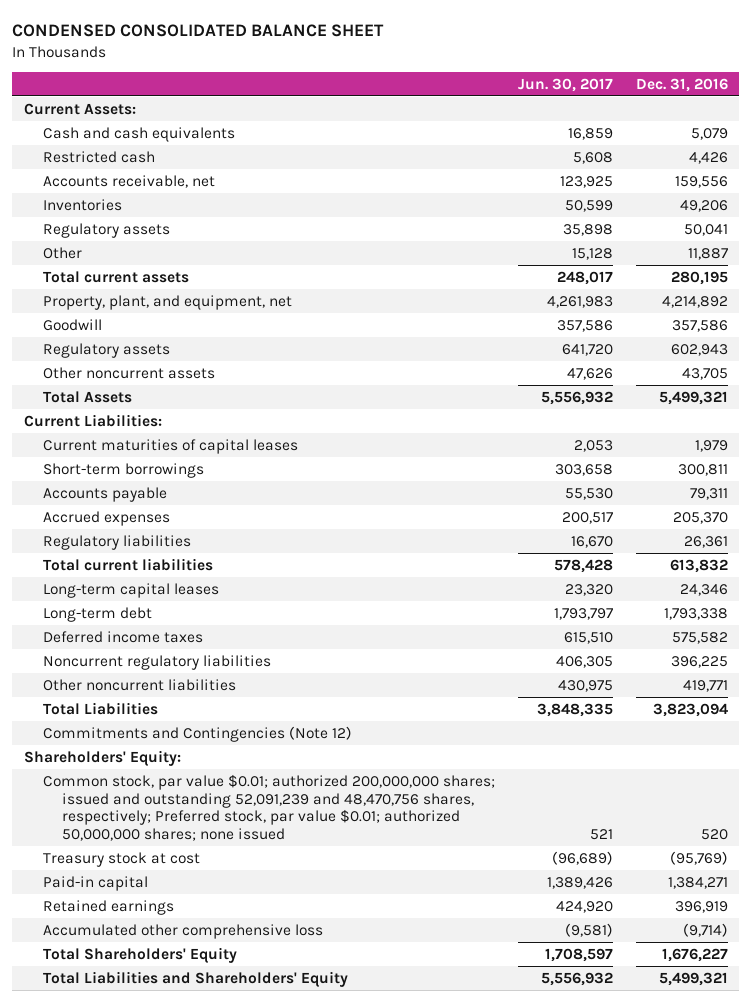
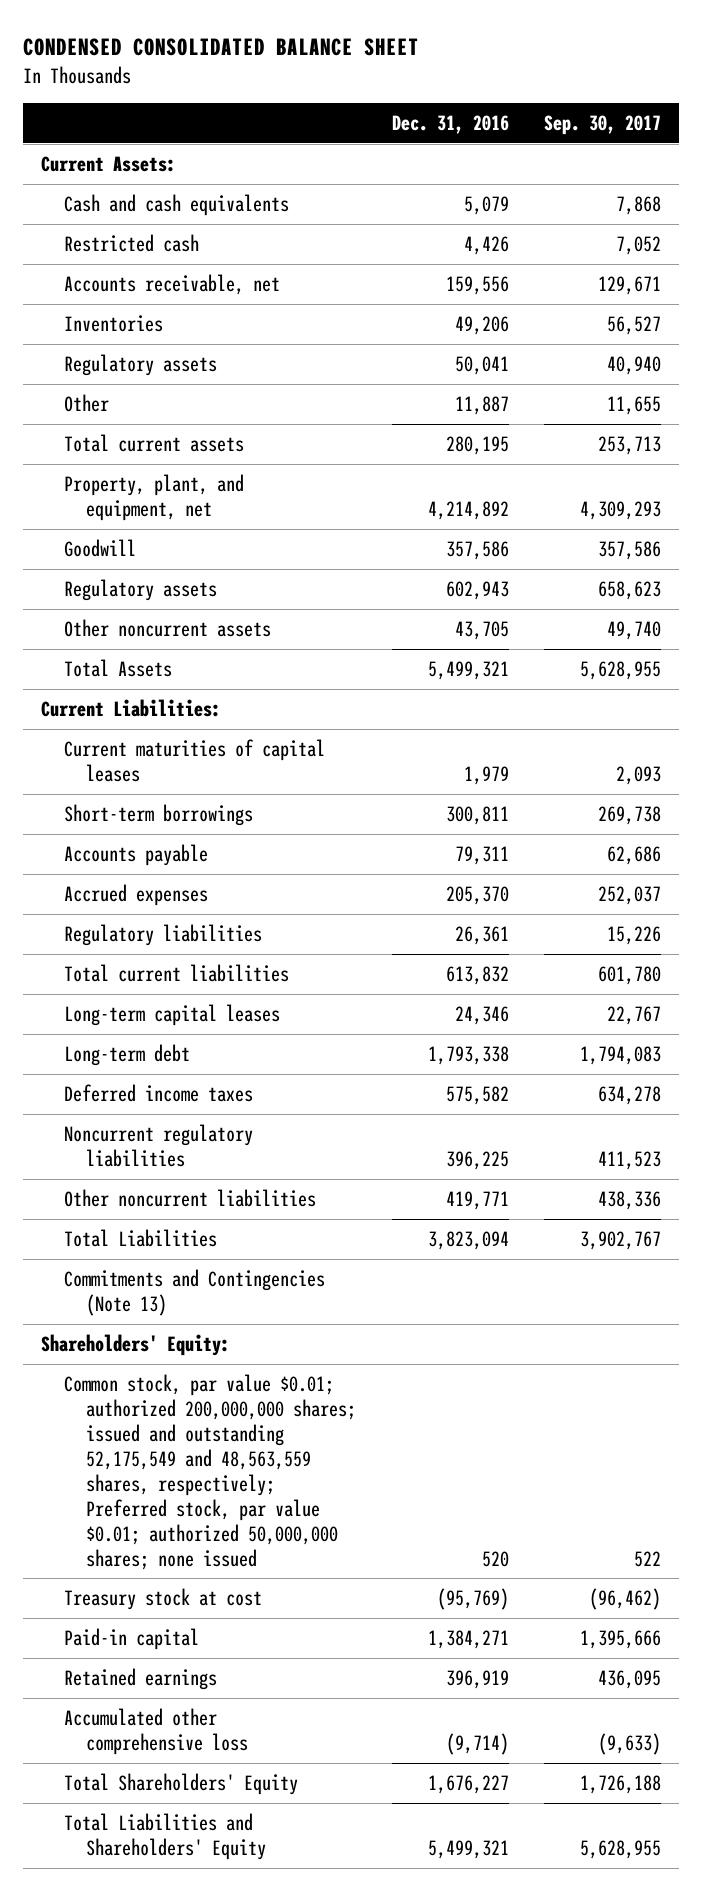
[517,77,613,92] Jun. 30, 2017 -> none
none -> [544,115,662,136] Sep. 30, 2017
[42,725,352,742] Commitments and Contingencies (Note 12) -> [63,1268,325,1316] Commitments and Contingencies (Note 13)
[42,773,495,842] Common stock, par value $0.01; authorized 200,000,000 shares; issued and outstanding 52,091,239 and 48,470,756 shares, respectively; Preferred stock, par value $0.01; authorized 50,000,000 shares; none issued -> [63,1373,356,1570] Common stock, par value $0.01; authorized 200,000,000 shares; issued and outstanding 52,175,549 and 48,563,559 shares, respectively; Preferred stock, par value $0.01; authorized 50,000,000 shares; none issued

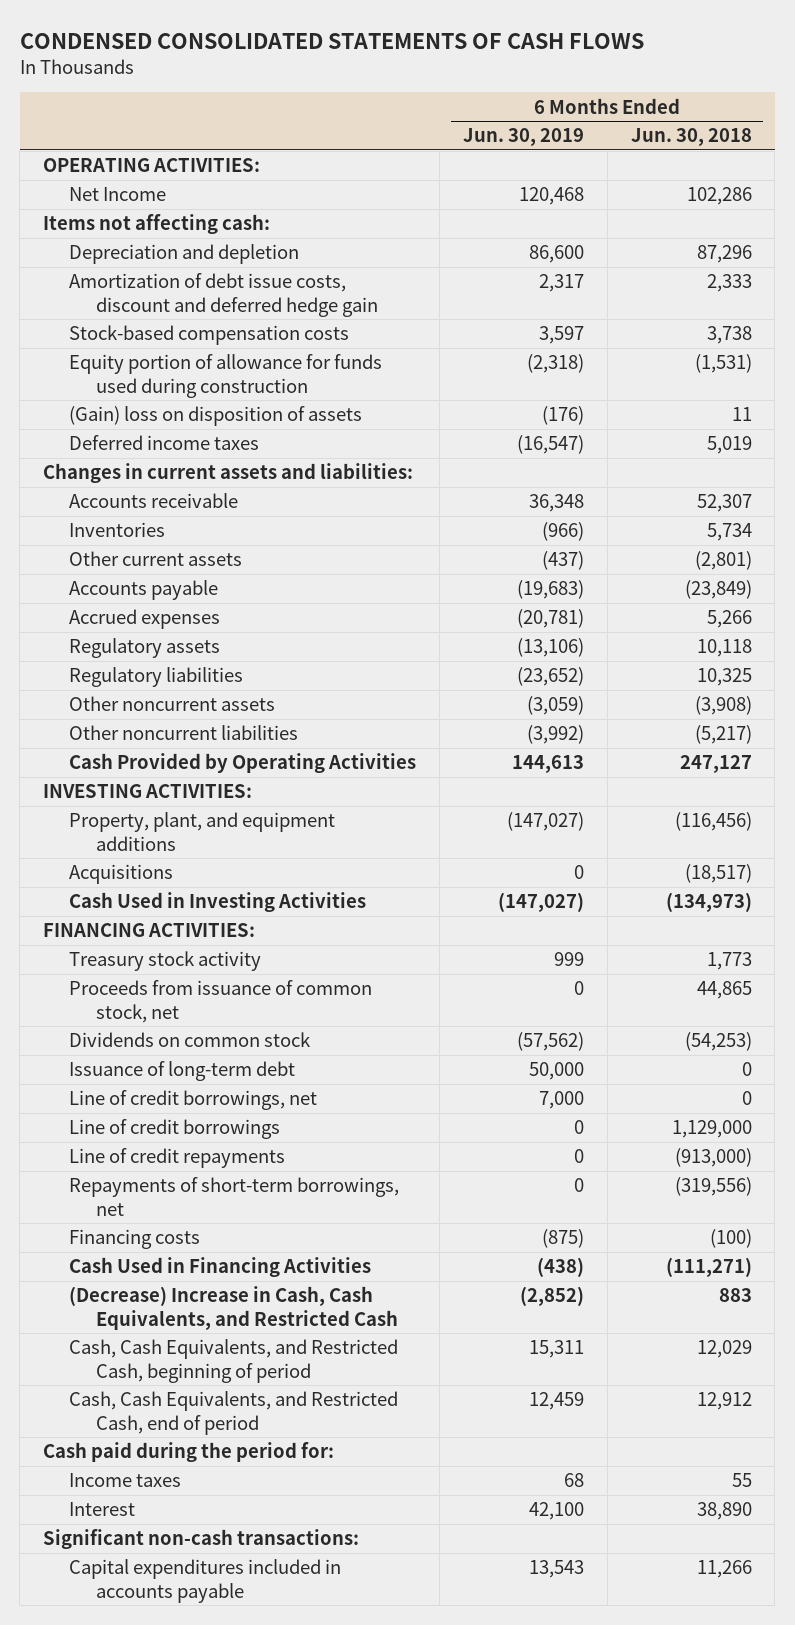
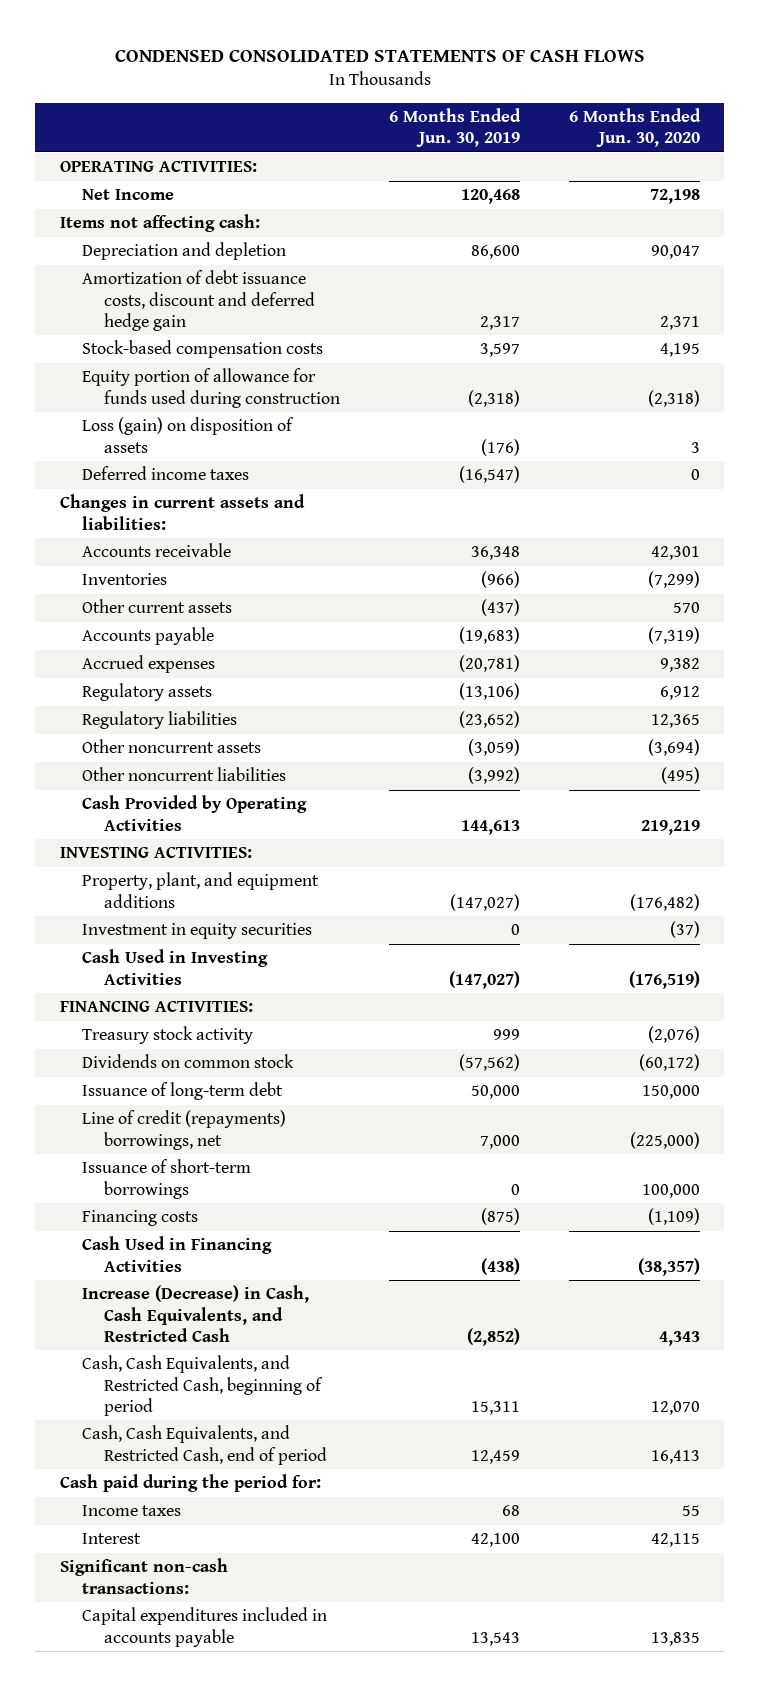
[630,128,752,147] Jun. 30, 2018 -> none
none -> [568,107,701,148] 6 Months Ended Jun. 30, 2020
[69,273,378,317] Amortization of debt issue costs, discount and deferred hedge gain -> [81,270,315,331] Amortization of debt issuance costs, discount and deferred hedge gain
[69,406,363,427] (Gain) loss on disposition of assets -> [81,417,294,453] Loss (gain) on disposition of assets
[69,864,174,885] Acquisitions -> none
none -> [81,923,312,940] Investment in equity securities
[69,980,373,1023] Proceeds from issuance of common stock, net -> none
[69,1119,281,1140] Line of credit borrowings -> none
[69,1148,286,1169] Line of credit repayments -> none
[69,1090,318,1111] Line of credit borrowings, net -> [81,1110,286,1150] Line of credit (repayments) borrowings, net
[69,1177,400,1216] Repayments of short-term borrowings, net -> [81,1159,251,1199] Issuance of short-term borrowings
[69,1286,398,1330] (Decrease) Increase in Cash, Cash Equivalents, and Restricted Cash -> [81,1285,309,1342] Increase (Decrease) in Cash, Cash Equivalents, and Restricted Cash

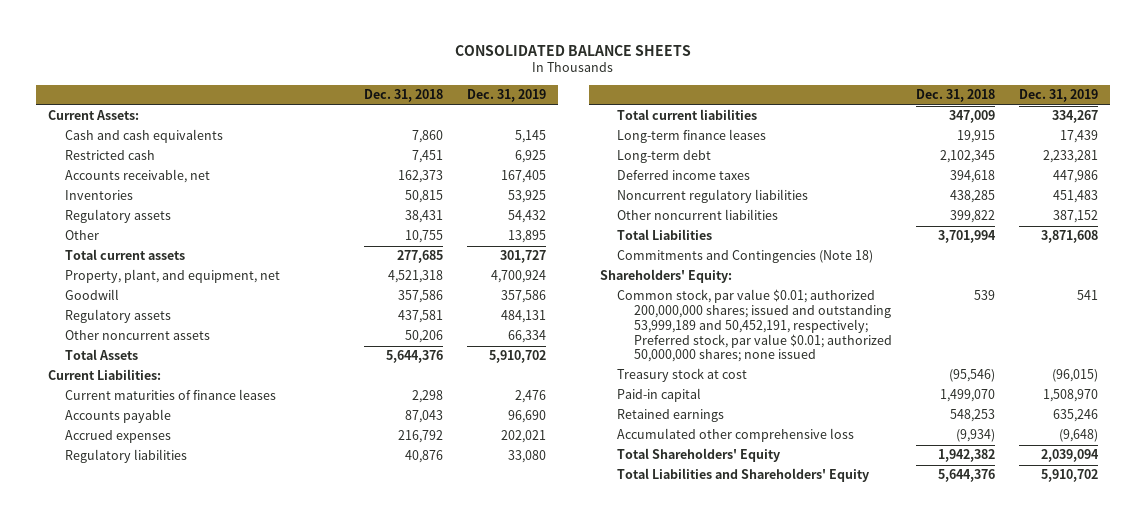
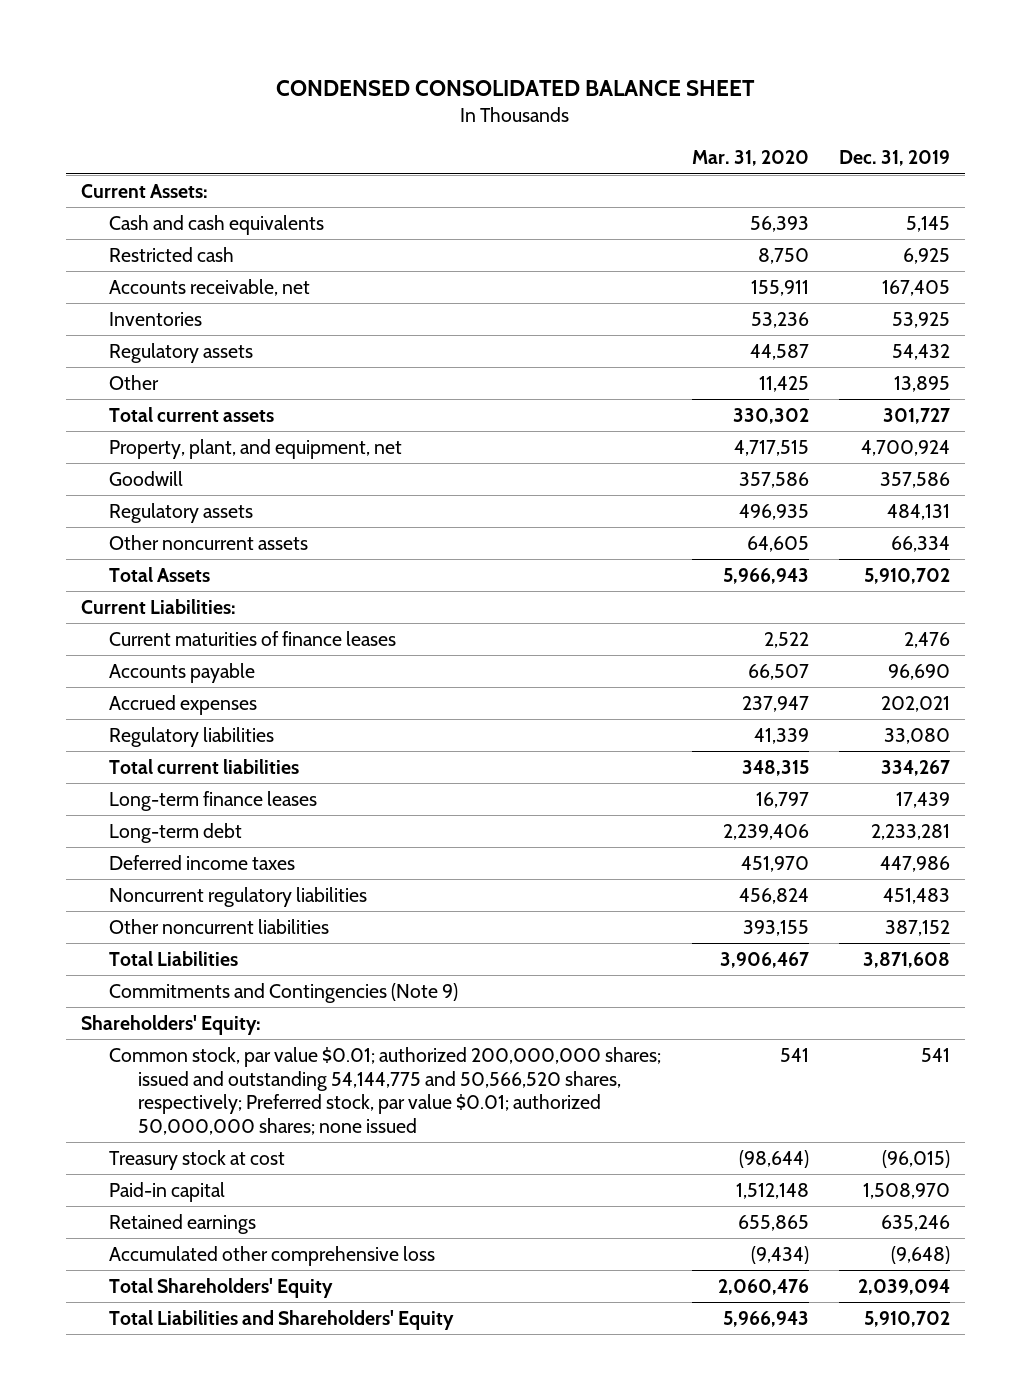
[455,44,692,56] CONSOLIDATED BALANCE SHEETS -> [276,79,756,96] CONDENSED CONSOLIDATED BALANCE SHEET
[363,89,443,103] Dec. 31, 2018 -> none
none -> [691,150,809,167] Mar. 31, 2020
[617,250,874,264] Commitments and Contingencies (Note 18) -> [109,982,459,1003] Commitments and Contingencies (Note 9)
[617,289,893,363] Common stock, par value $0.01; authorized 200,000,000 shares; issued and outstanding 53,999,189 and 50,452,191, respectively; Preferred stock, par value $0.01; authorized 50,000,000 shares; none issued -> [109,1046,662,1135] Common stock, par value $0.01; authorized 200,000,000 shares; issued and outstanding 54,144,775 and 50,566,520 shares, respectively; Preferred stock, par value $0.01; authorized 50,000,000 shares; none issued

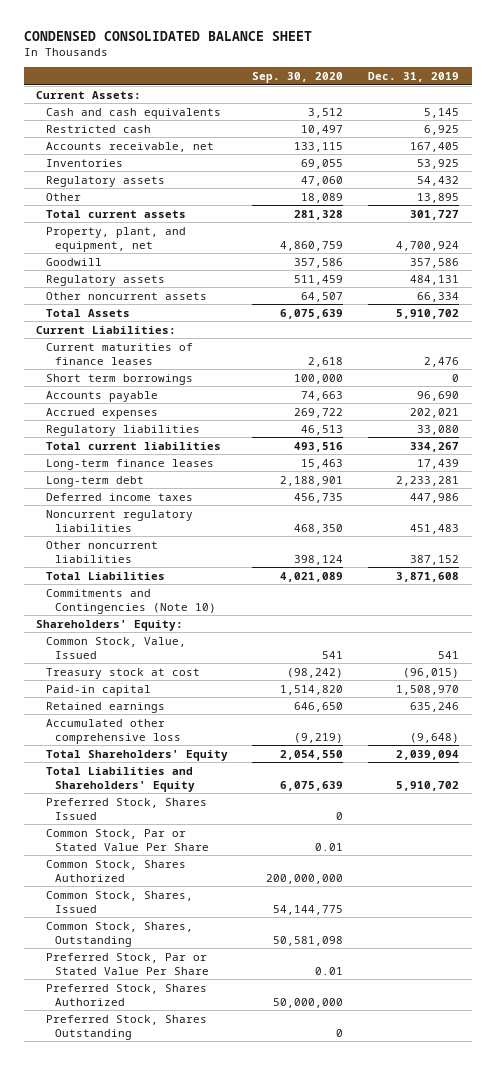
[691,150,809,167] Mar. 31, 2020 -> none
none -> [252,72,344,84] Sep. 30, 2020
none -> [45,373,193,385] Short term borrowings
[109,982,459,1003] Commitments and Contingencies (Note 9) -> [45,588,217,614] Commitments and Contingencies (Note 10)
[109,1046,662,1135] Common stock, par value $0.01; authorized 200,000,000 shares; issued and outstanding 54,144,775 and 50,566,520 shares, respectively; Preferred stock, par value $0.01; authorized 50,000,000 shares; none issued -> [45,636,186,659] Common Stock, Value, Issued
none -> [45,797,207,820] Preferred Stock, Shares Issued
none -> [45,828,210,851] Common Stock, Par or Stated Value Per Share
none -> [45,859,186,882] Common Stock, Shares Authorized
none -> [45,890,193,913] Common Stock, Shares, Issued
none -> [45,921,193,947] Common Stock, Shares, Outstanding
none -> [45,952,210,975] Preferred Stock, Par or Stated Value Per Share
none -> [45,983,207,1006] Preferred Stock, Shares Authorized
none -> [45,1014,207,1040] Preferred Stock, Shares Outstanding

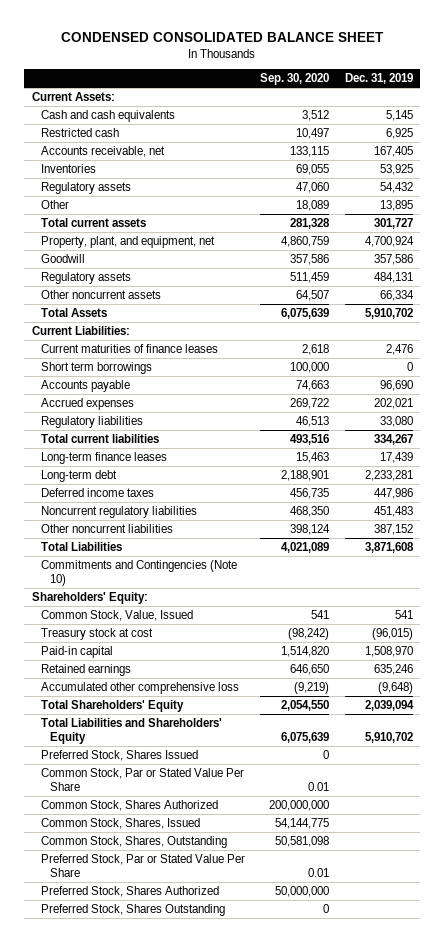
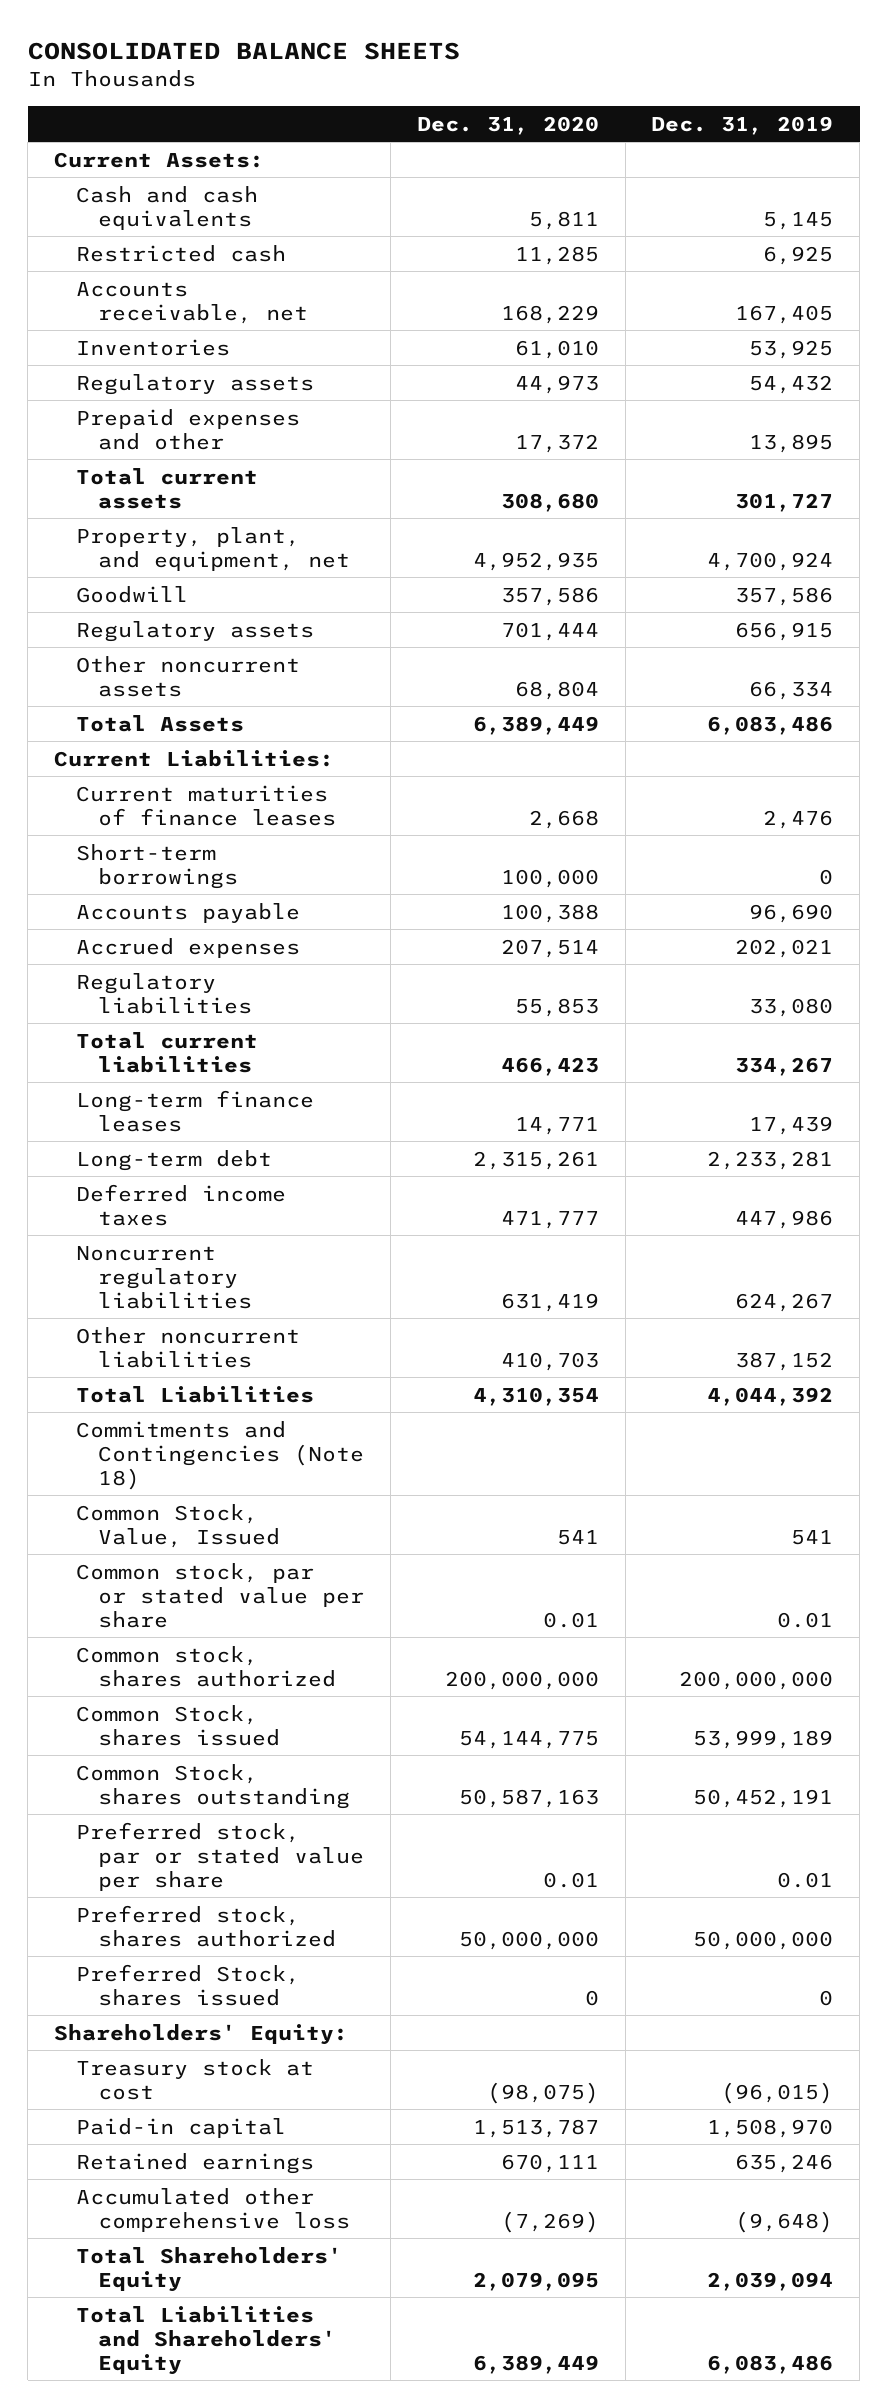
[61,31,385,42] CONDENSED CONSOLIDATED BALANCE SHEET -> [27,42,460,61] CONSOLIDATED BALANCE SHEETS
[260,73,330,86] Sep. 30, 2020 -> none
none -> [416,115,599,135] Dec. 31, 2020
[40,200,69,210] Other -> [76,408,301,450] Prepaid expenses and other
[373,272,413,284] 484,131 -> [735,621,834,641] 656,915
[364,308,413,320] 5,910,702 -> [707,715,834,735] 6,083,486
[40,362,152,375] Short term borrowings -> [76,843,238,889] Short-term borrowings
[373,506,413,518] 451,483 -> [735,1292,834,1312] 624,267
[364,542,414,554] 3,871,608 -> [707,1386,834,1406] 4,044,392
[40,560,237,587] Commitments and Contingencies (Note 10) -> [76,1420,364,1490] Commitments and Contingencies (Note 18)
none -> [76,1562,364,1628] Common stock, par or stated value per share
none -> [76,1645,336,1687] Common stock, shares authorized
none -> [76,1704,280,1746] Common Stock, shares issued
none -> [76,1763,350,1809] Common Stock, shares outstanding
none -> [76,1821,364,1891] Preferred stock, par or stated value per share
none -> [76,1904,336,1947] Preferred stock, shares authorized
none -> [76,1963,301,2006] Preferred Stock, shares issued
[31,592,148,605] Shareholders' Equity: -> [54,2023,349,2045] Shareholders' Equity:
[40,750,198,762] Preferred Stock, Shares Issued -> none
[40,768,244,792] Common Stock, Par or Stated Value Per Share -> none
[40,800,218,812] Common Stock, Shares Authorized -> none
[40,818,200,830] Common Stock, Shares, Issued -> none
[40,836,227,849] Common Stock, Shares, Outstanding -> none
[40,854,245,878] Preferred Stock, Par or Stated Value Per Share -> none
[40,886,219,898] Preferred Stock, Shares Authorized -> none
[40,904,225,917] Preferred Stock, Shares Outstanding -> none
[364,732,413,744] 5,910,702 -> [707,2354,834,2374] 6,083,486

